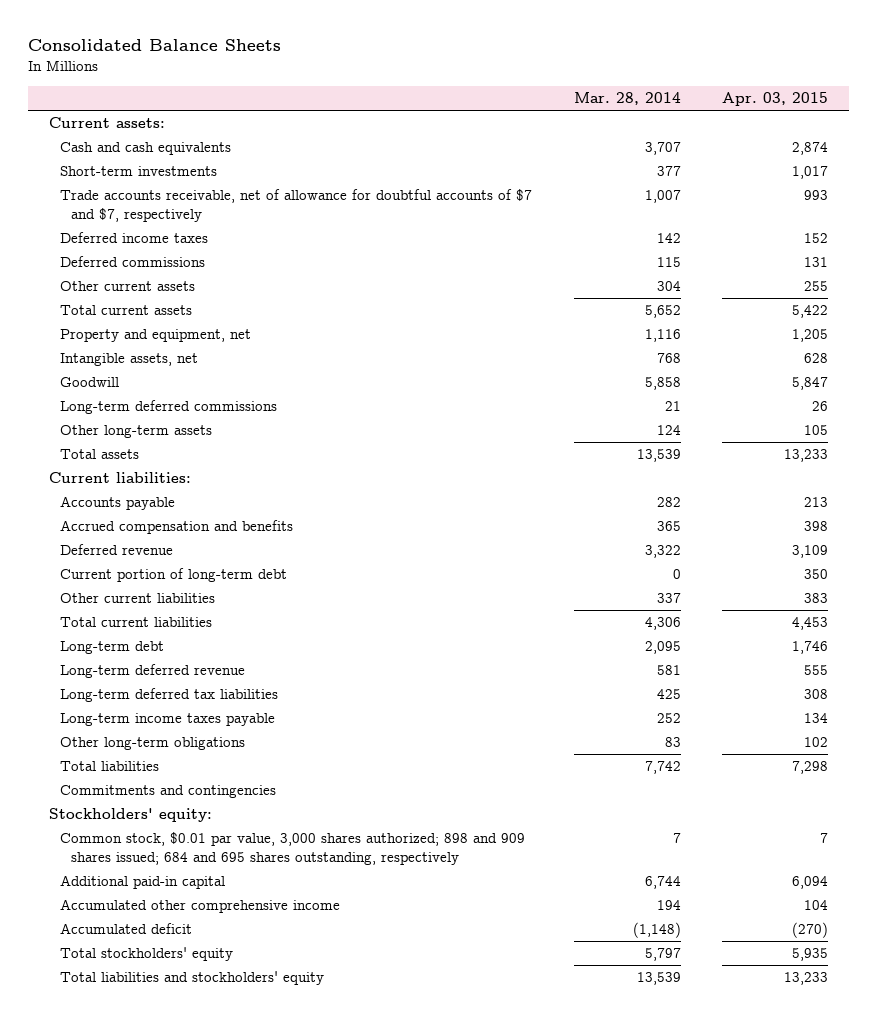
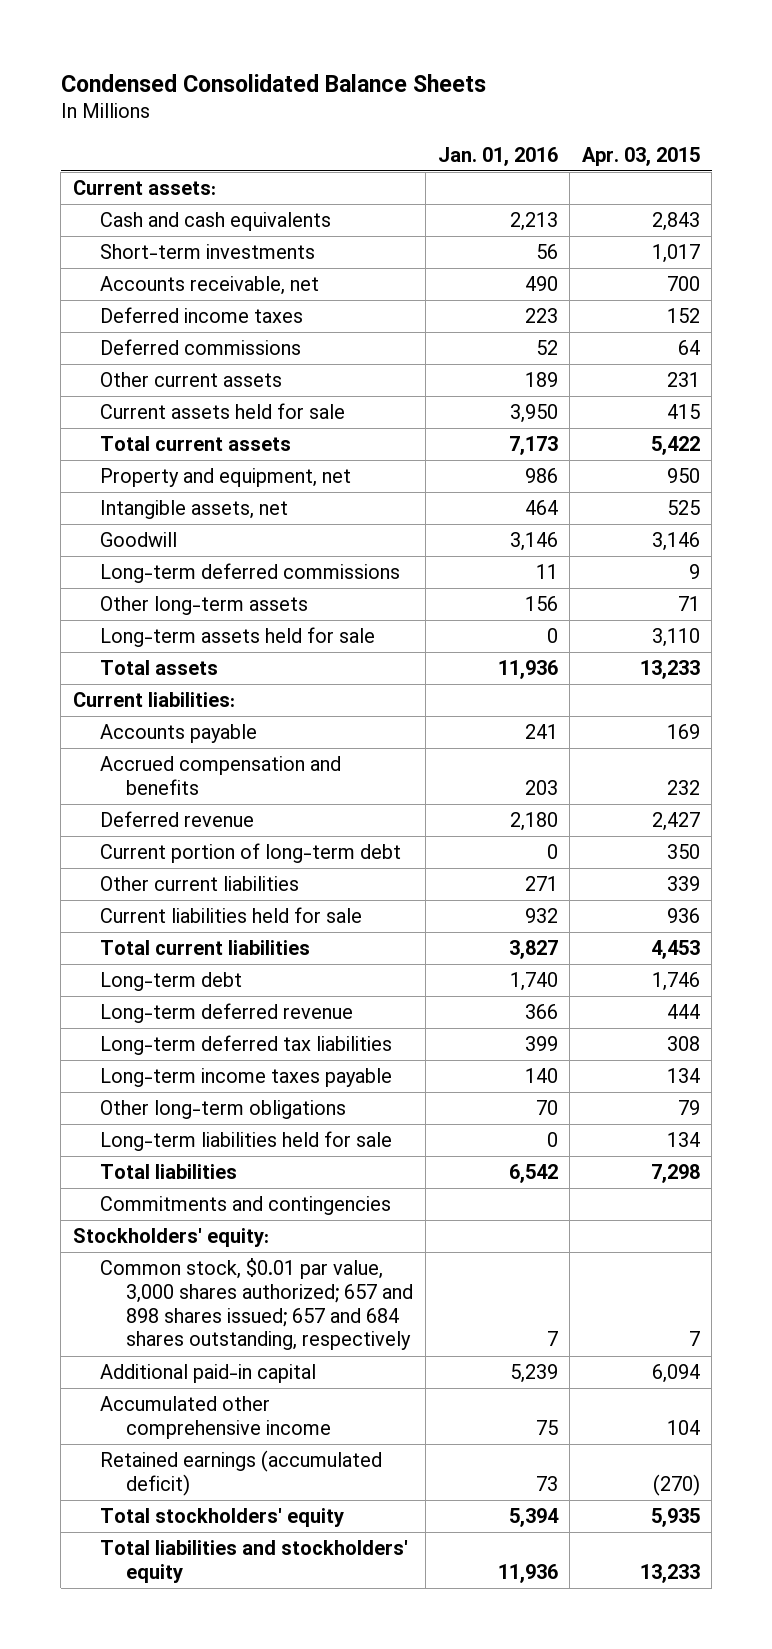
[27,39,281,52] Consolidated Balance Sheets -> [60,73,486,92] Condensed Consolidated Balance Sheets
[573,92,681,106] Mar. 28, 2014 -> none
none -> [437,146,558,166] Jan. 01, 2016
[792,142,829,156] 2,874 -> [651,212,700,232] 2,843
[59,189,532,222] Trade accounts receivable, net of allowance for doubtful accounts of $7 and $7, respectively -> [99,276,319,296] Accounts receivable, net
[804,190,829,201] 993 -> [666,276,700,292] 700
[804,257,829,268] 131 -> [677,340,700,356] 64
[804,281,829,292] 255 -> [666,372,700,388] 231
none -> [99,403,345,420] Current assets held for sale
[792,329,829,343] 1,205 -> [666,468,700,484] 950
[804,353,829,364] 628 -> [666,500,700,516] 525
[792,377,829,391] 5,847 -> [651,532,700,552] 3,146
[812,401,829,412] 26 -> [688,564,700,580] 9
[804,425,829,436] 105 -> [677,596,700,612] 71
none -> [99,627,375,648] Long-term assets held for sale
[804,497,829,508] 213 -> [666,724,700,740] 169
[804,521,829,532] 398 -> [666,779,700,795] 232
[792,545,829,559] 3,109 -> [651,812,700,832] 2,427
[804,593,829,604] 383 -> [666,876,700,892] 339
none -> [99,907,362,924] Current liabilities held for sale
[804,665,829,676] 555 -> [666,1004,700,1020] 444
[804,737,829,748] 102 -> [677,1100,700,1116] 79
none -> [99,1131,392,1152] Long-term liabilities held for sale
[59,832,525,865] Common stock, $0.01 par value, 3,000 shares authorized; 898 and 909 shares issued; 684 and 695 shares outstanding, respectively -> [99,1258,414,1351] Common stock, $0.01 par value, 3,000 shares authorized; 657 and 898 shares issued; 657 and 684 shares outstanding, respectively
[59,923,192,935] Accumulated deficit -> [99,1450,382,1496] Retained earnings (accumulated deficit)

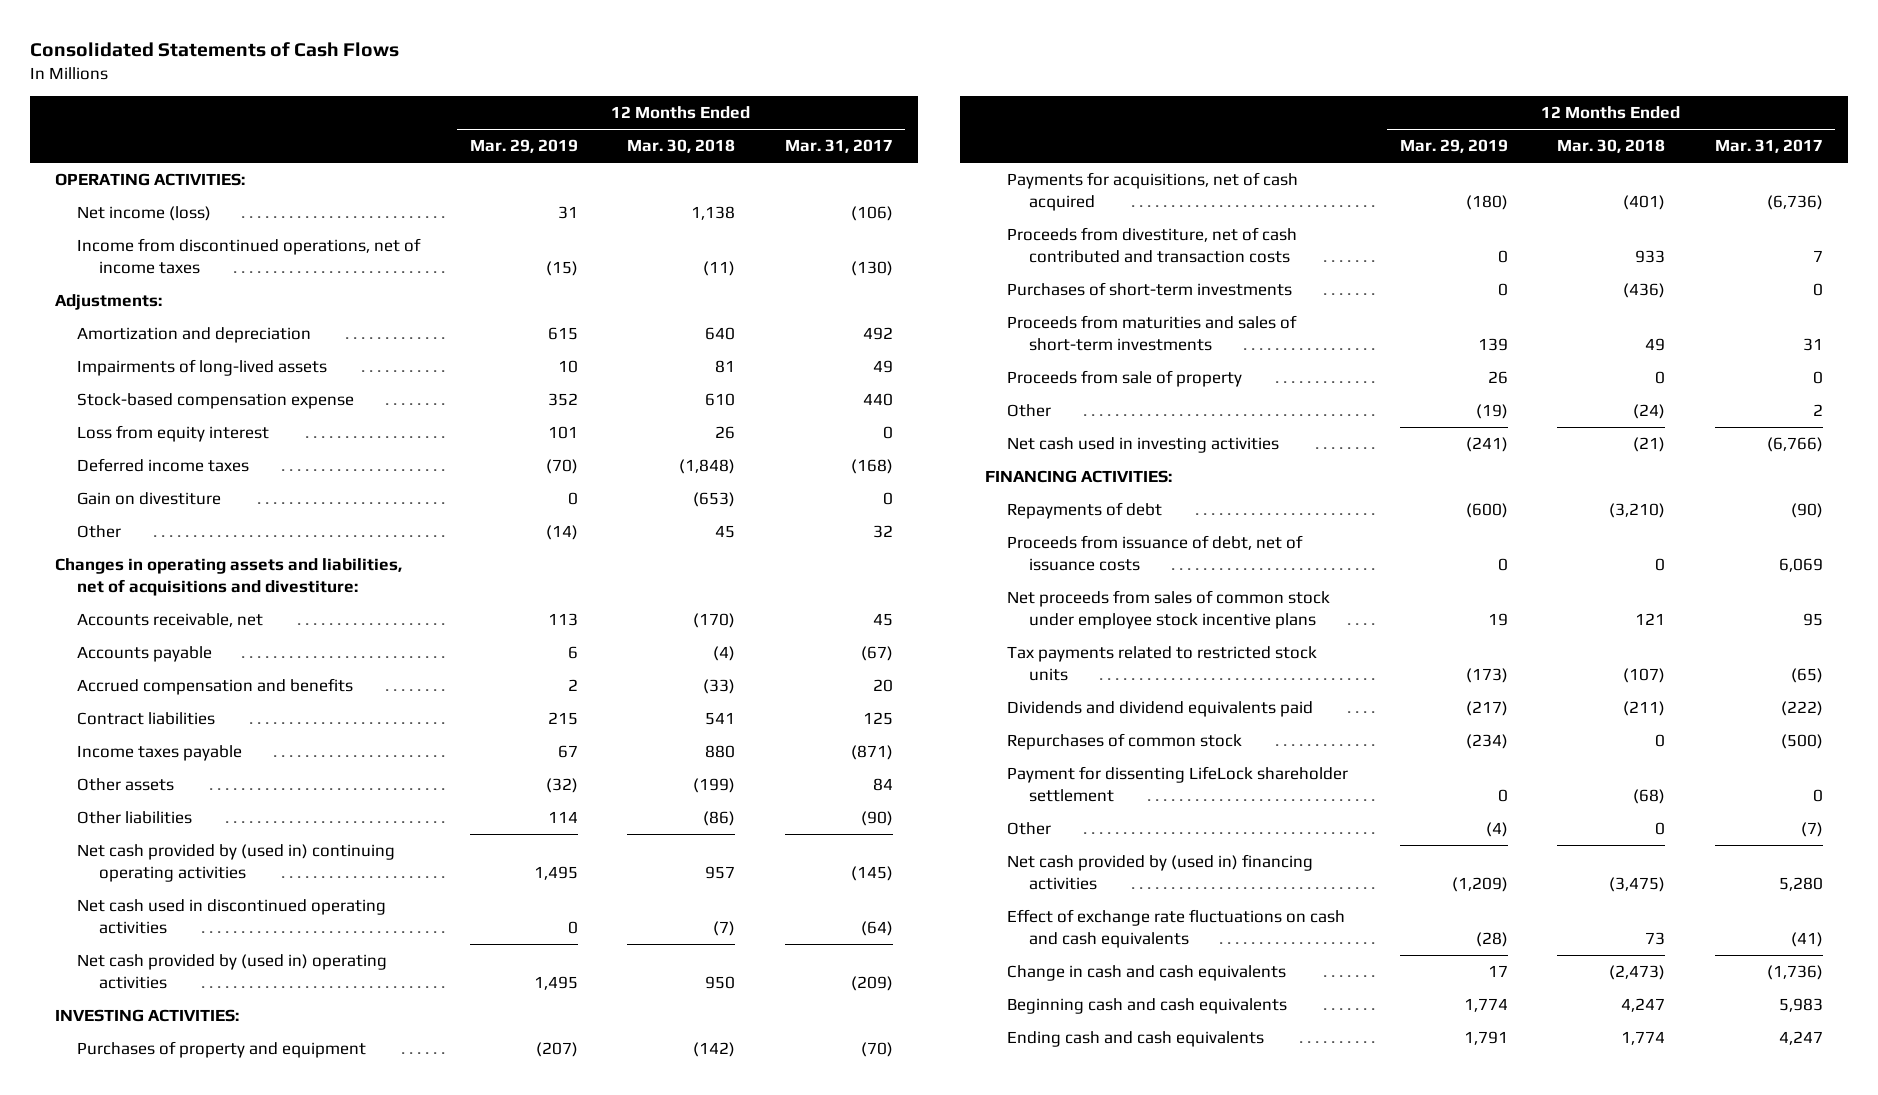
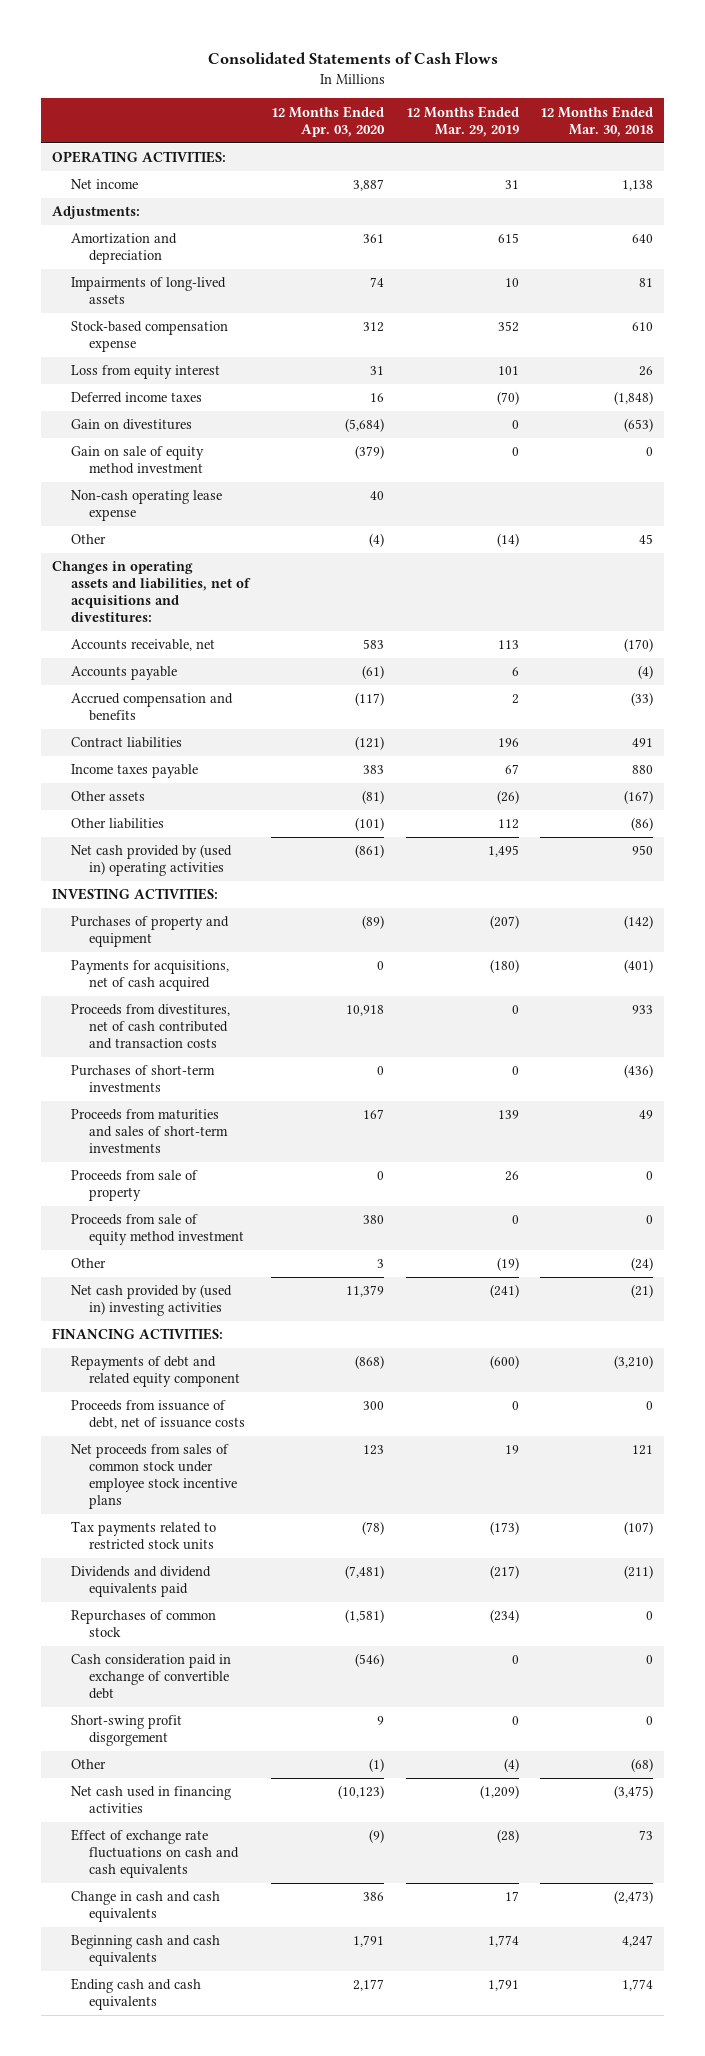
[785,139,894,154] Mar. 31, 2017 -> none
none -> [271,105,386,137] 12 Months Ended Apr. 03, 2020
[77,238,422,274] Income from discontinued operations, net of income taxes -> none
[77,206,212,222] Net income (loss) -> [70,179,138,190] Net income
[77,492,222,506] Gain on divestiture -> [70,419,192,431] Gain on divestitures
none -> [70,446,204,475] Gain on sale of equity method investment
none -> [70,490,222,522] Non-cash operating lease expense
[54,558,402,596] Changes in operating assets and liabilities, net of acquisitions and divestiture: -> [52,561,251,623] Changes in operating assets and liabilities, net of acquisitions and divestitures:
[547,712,578,726] 215 -> [497,738,519,748] 196
[705,712,736,726] 541 -> [631,738,653,748] 491
[77,844,396,882] Net cash provided by (used in) continuing operating activities -> none
[77,899,387,934] Net cash used in discontinued operating activities -> none
[545,778,578,794] (32) -> [496,790,519,805] (26)
[693,778,736,794] (199) -> [623,790,653,805] (167)
[547,811,578,824] 114 -> [497,819,519,830] 112
[1007,227,1298,263] Proceeds from divestiture, net of cash contributed and transaction costs -> [70,1004,230,1050] Proceeds from divestitures, net of cash contributed and transaction costs
none -> [70,1214,245,1246] Proceeds from sale of equity method investment
[1007,437,1280,454] Net cash used in investing activities -> [70,1284,232,1317] Net cash provided by (used in) investing activities
[1007,502,1163,520] Repayments of debt -> [70,1356,241,1388] Repayments of debt and related equity component
[1007,766,1349,802] Payment for dissenting LifeLock shareholder settlement -> none
none -> [70,1654,231,1700] Cash consideration paid in exchange of convertible debt
none -> [70,1715,182,1747] Short-swing profit disgorgement
[1655,822,1666,836] 0 -> [630,1758,653,1773] (68)
[1007,854,1314,890] Net cash provided by (used in) financing activities -> [70,1786,231,1814] Net cash used in financing activities

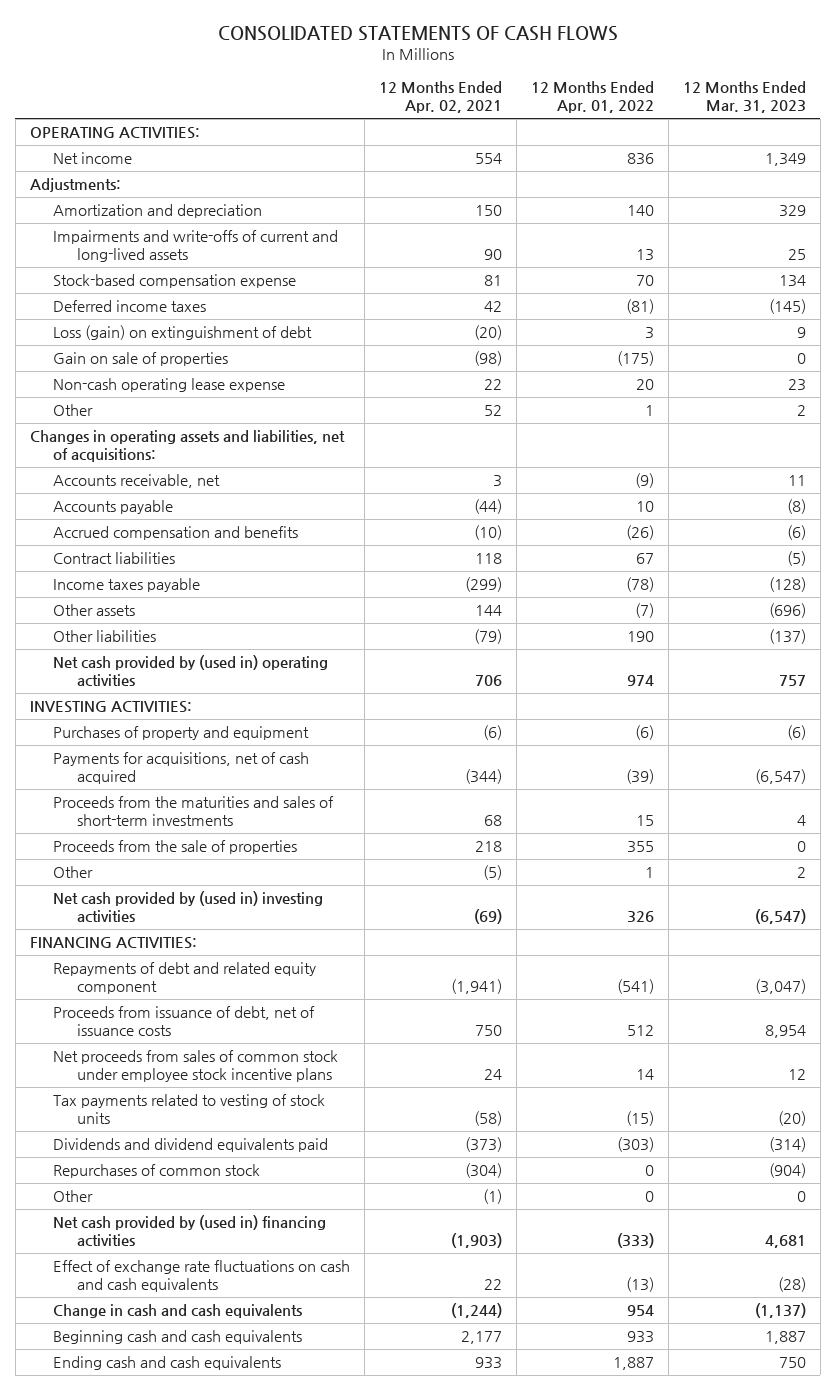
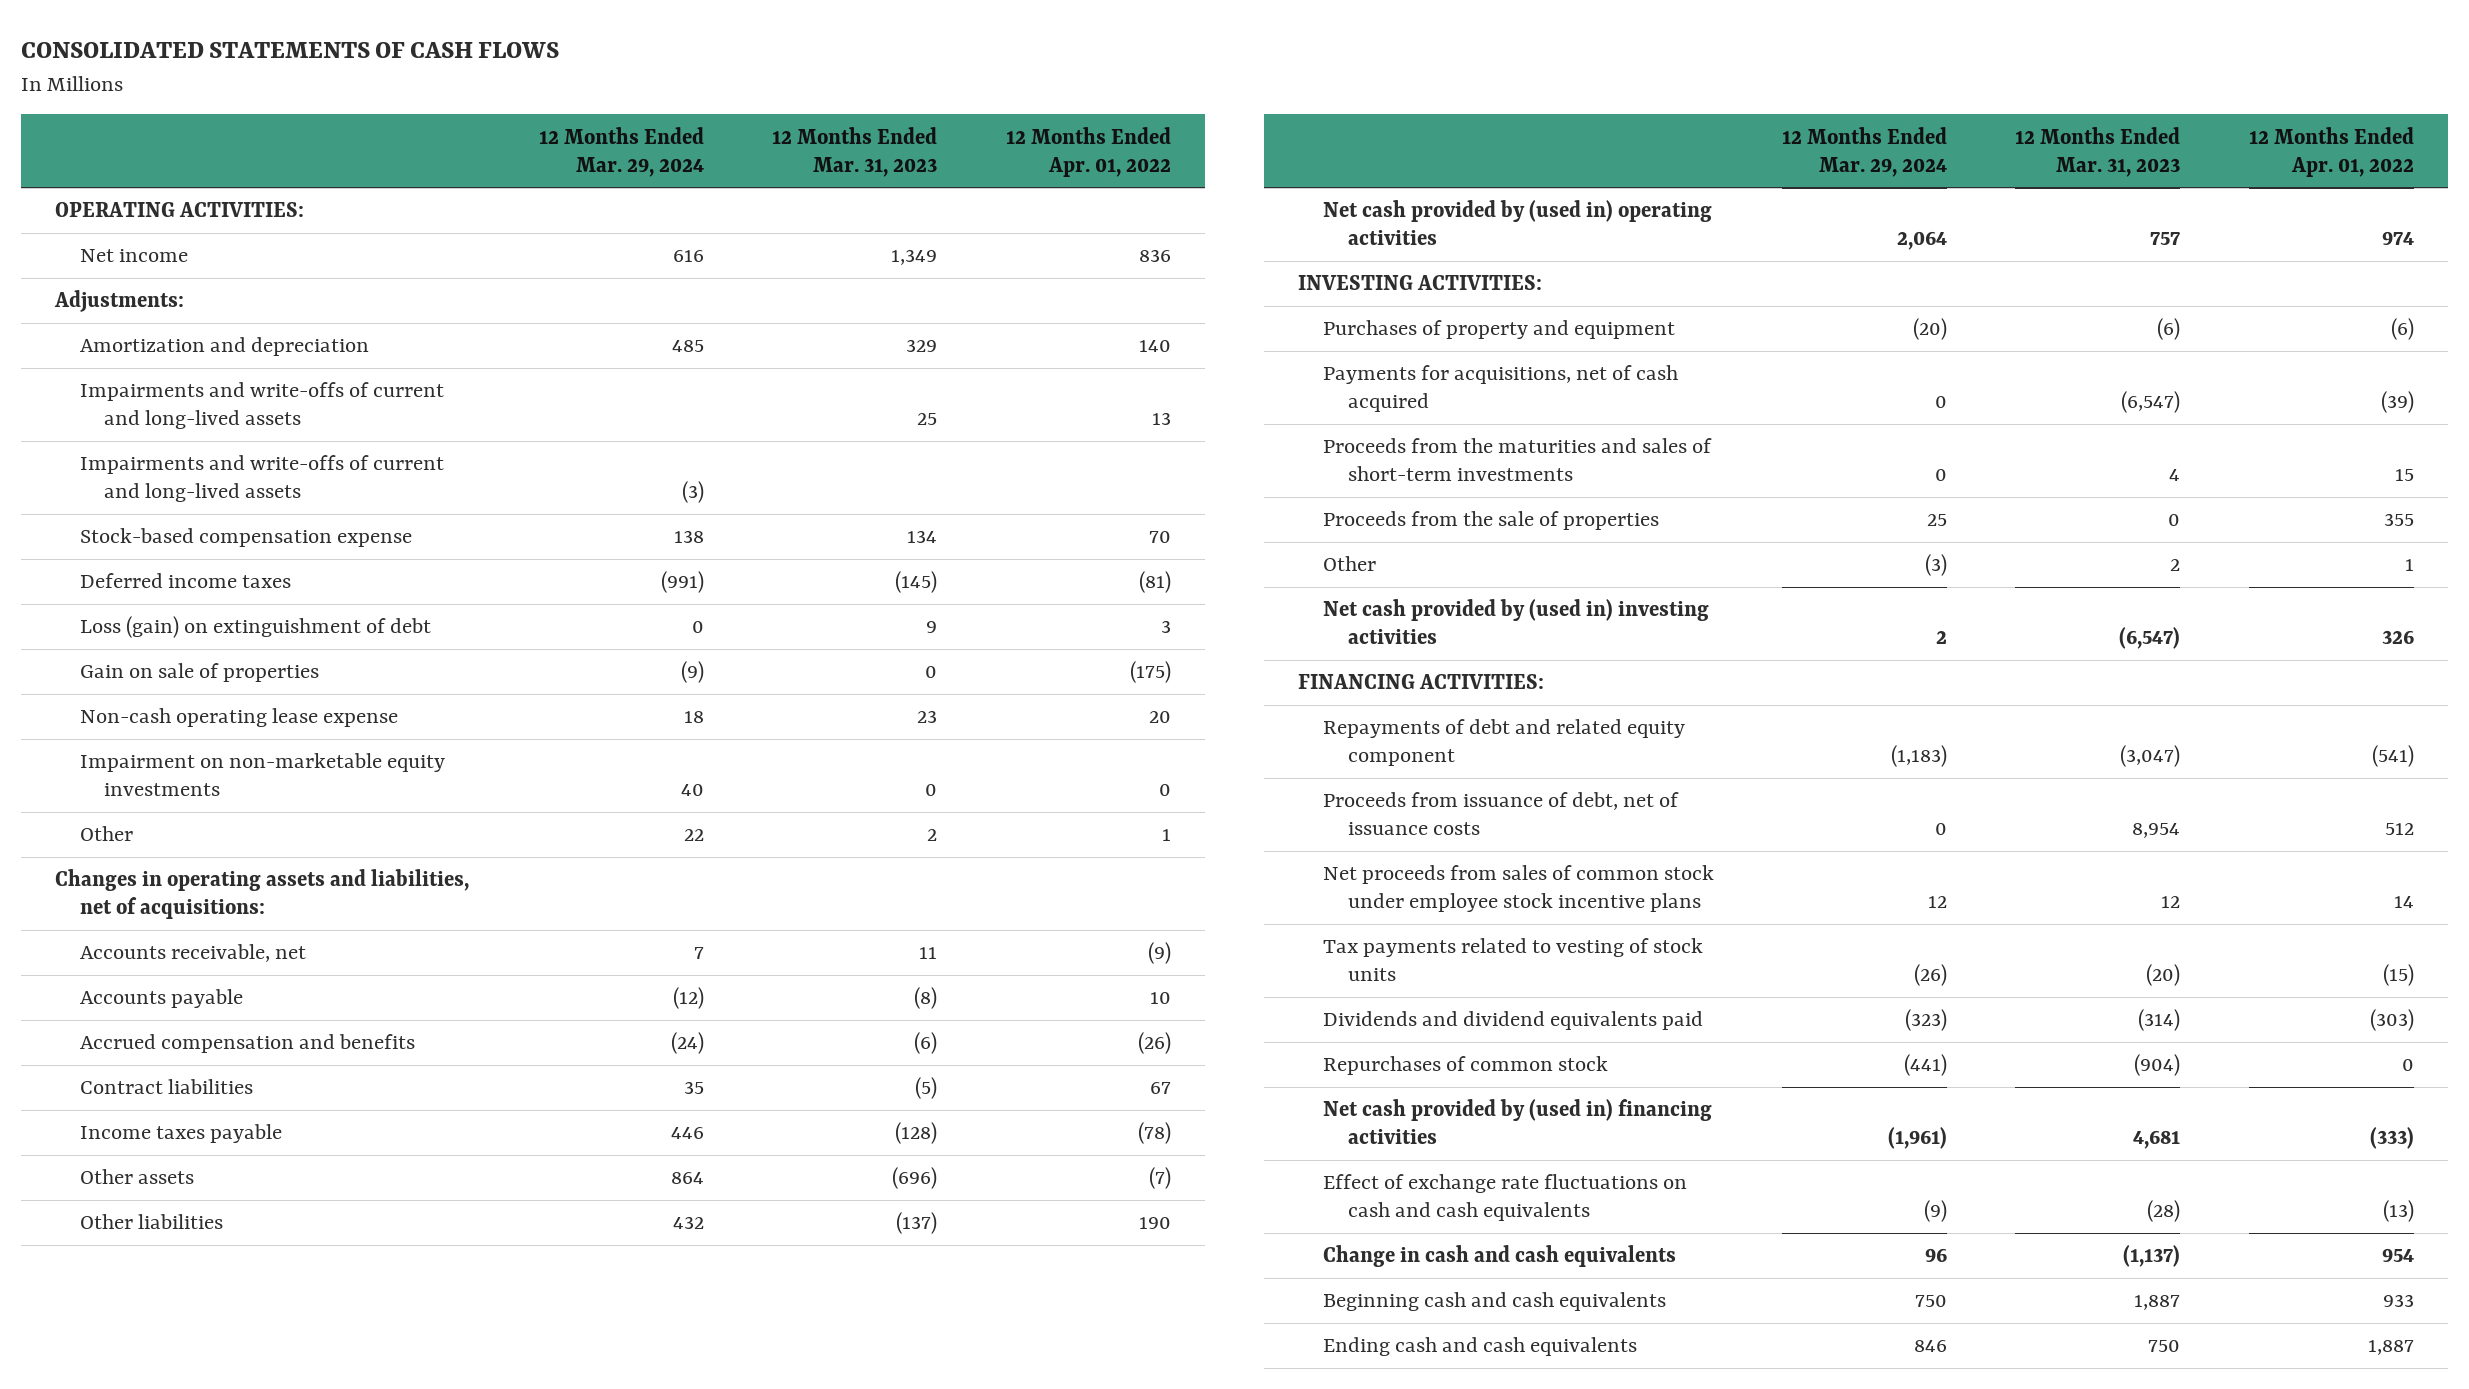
[379,81,503,114] 12 Months Ended Apr. 02, 2021 -> none
none -> [539,126,705,177] 12 Months Ended Mar. 29, 2024
none -> [79,455,444,503] Impairments and write-offs of current and long-lived assets
none -> [79,753,445,797] Impairment on non-marketable equity investments
[53,1190,94,1203] Other -> none

